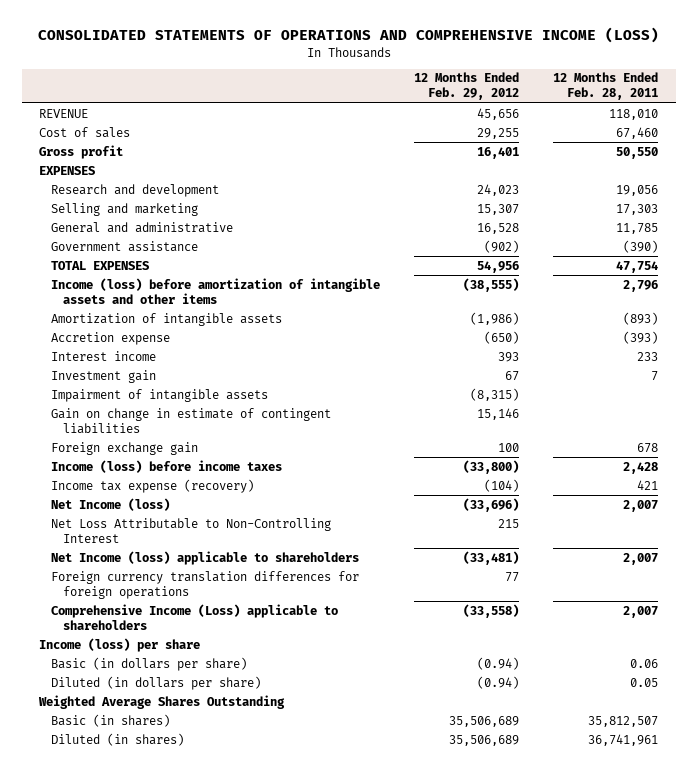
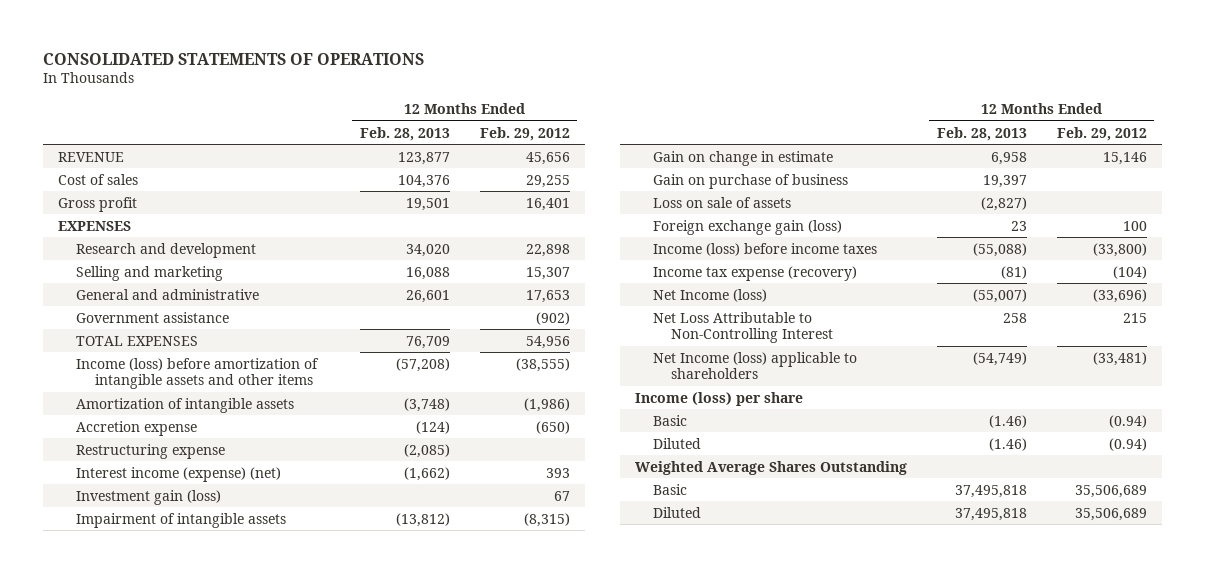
[37,27,659,44] CONSOLIDATED STATEMENTS OF OPERATIONS AND COMPREHENSIVE INCOME (LOSS) -> [42,52,424,65] CONSOLIDATED STATEMENTS OF OPERATIONS
[553,72,659,101] 12 Months Ended Feb. 28, 2011 -> none
none -> [359,126,450,141] Feb. 28, 2013
[477,183,520,196] 24,023 -> [525,243,570,257] 22,898
[477,222,520,234] 16,528 -> [525,289,570,303] 17,653
none -> [76,443,226,459] Restructuring expense
[50,350,156,361] Interest income -> [76,466,282,482] Interest income (expense) (net)
[50,369,156,383] Investment gain -> [76,489,222,505] Investment gain (loss)
[50,407,331,434] Gain on change in estimate of contingent liabilities -> [653,150,834,166] Gain on change in estimate
none -> [653,173,849,189] Gain on purchase of business
none -> [653,196,792,208] Loss on sale of assets
[50,441,198,455] Foreign exchange gain -> [653,219,843,235] Foreign exchange gain (loss)
[50,570,359,599] Foreign currency translation differences for foreign operations -> none
[50,603,338,630] Comprehensive Income (Loss) applicable to shareholders -> none
[50,656,247,671] Basic (in dollars per share) -> [653,414,688,426] Basic
[50,675,261,690] Diluted (in dollars per share) -> [653,437,702,449] Diluted
[50,713,170,727] Basic (in shares) -> [653,483,688,495] Basic
[50,732,184,746] Diluted (in shares) -> [653,506,702,518] Diluted

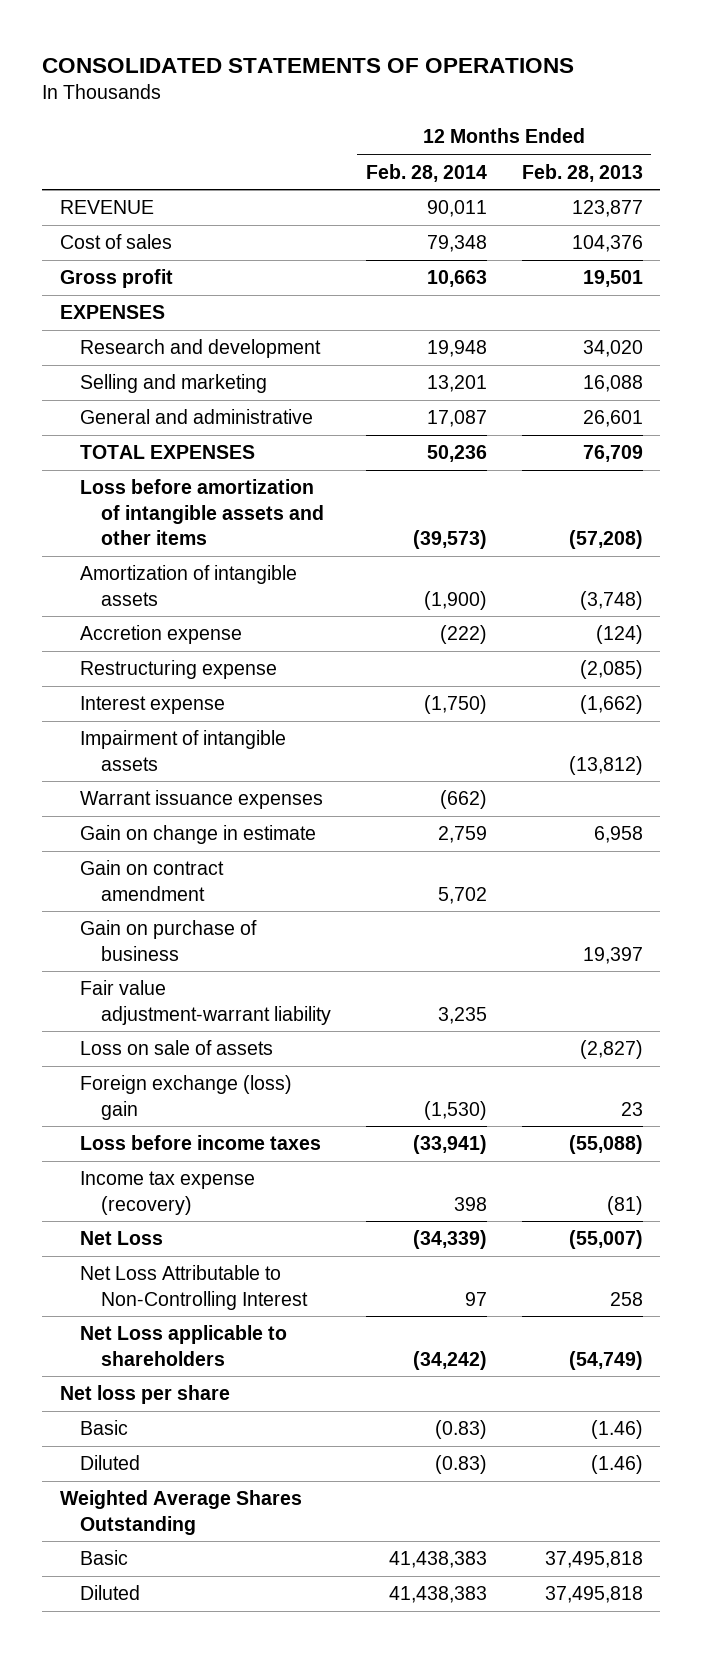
[479,126,570,141] Feb. 29, 2012 -> none
none -> [365,163,487,182] Feb. 28, 2014
[76,311,230,323] Government assistance -> none
[76,357,320,390] Income (loss) before amortization of intangible assets and other items -> [80,479,324,545] Loss before amortization of intangible assets and other items
[76,489,222,505] Investment gain (loss) -> none
[76,466,282,482] Interest income (expense) (net) -> [80,696,226,715] Interest expense
none -> [80,790,324,810] Warrant issuance expenses
none -> [80,860,225,901] Gain on contract amendment
none -> [80,980,331,1025] Fair value adjustment-warrant liability
[653,219,843,235] Foreign exchange gain (loss) -> [80,1075,293,1120] Foreign exchange (loss) gain
[653,242,878,256] Income (loss) before income taxes -> [80,1135,322,1151] Loss before income taxes
[653,288,768,302] Net Income (loss) -> [80,1231,164,1246] Net Loss
[653,351,858,380] Net Income (loss) applicable to shareholders -> [80,1325,288,1366] Net Loss applicable to shareholders
[634,391,803,406] Income (loss) per share -> [59,1385,230,1405] Net loss per share

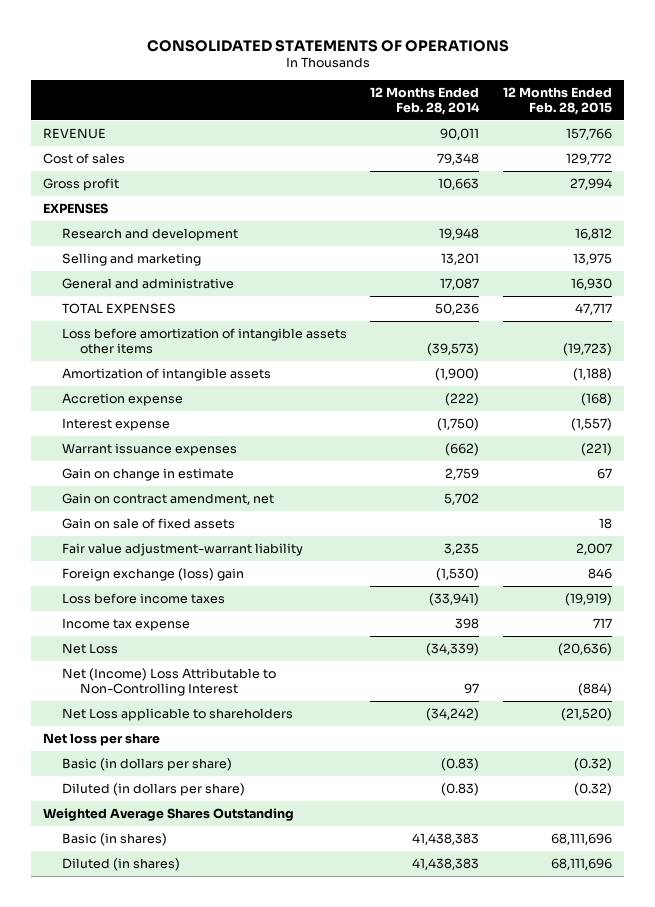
[521,163,643,182] Feb. 28, 2013 -> none
none -> [502,86,612,115] 12 Months Ended Feb. 28, 2015
[80,479,324,545] Loss before amortization of intangible assets and other items -> [61,327,347,355] Loss before amortization of intangible assets other items
[80,660,278,680] Restructuring expense -> none
[80,730,287,771] Impairment of intangible assets -> none
[80,920,258,961] Gain on purchase of business -> none
[80,860,225,901] Gain on contract amendment -> [61,492,274,505] Gain on contract amendment, net
none -> [61,517,235,529] Gain on sale of fixed assets
[80,1040,274,1056] Loss on sale of assets -> none
[80,1171,256,1215] Income tax expense (recovery) -> [61,617,190,631] Income tax expense
[80,1265,308,1310] Net Loss Attributable to Non-Controlling Interest -> [61,667,276,697] Net (Income) Loss Attributable to Non-Controlling Interest
[80,1420,129,1436] Basic -> [61,757,232,771] Basic (in dollars per share)
[80,1455,141,1471] Diluted -> [61,782,245,796] Diluted (in dollars per share)
[80,1550,129,1566] Basic -> [61,832,167,846] Basic (in shares)
[80,1585,141,1601] Diluted -> [61,857,180,871] Diluted (in shares)

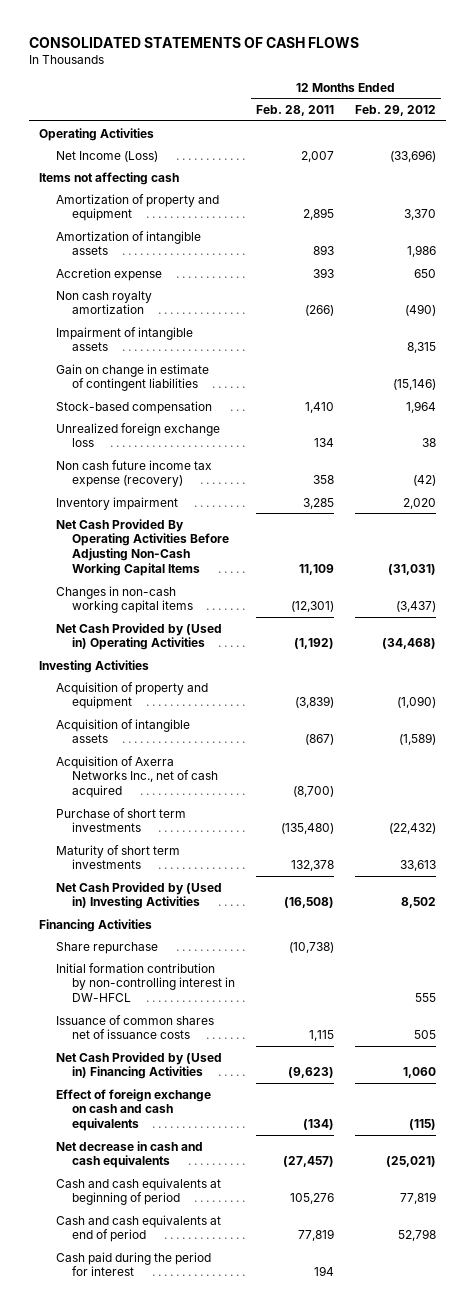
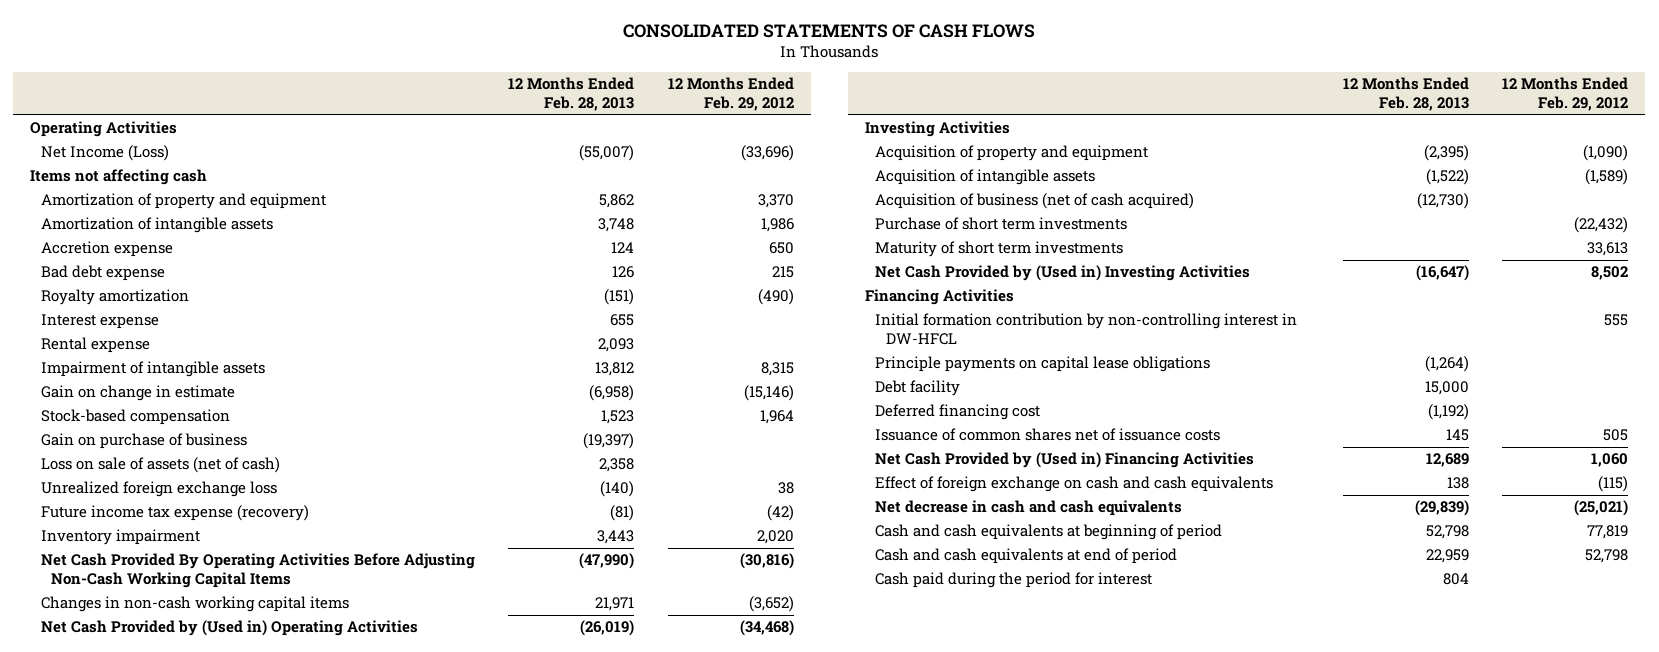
[255,105,334,117] Feb. 28, 2011 -> none
none -> [508,77,635,111] 12 Months Ended Feb. 28, 2013
none -> [40,265,165,282] Bad debt expense
[55,290,152,315] Non cash royalty amortization -> [40,289,189,306] Royalty amortization
none -> [40,314,159,330] Interest expense
none -> [40,337,150,354] Rental expense
[55,363,209,392] Gain on change in estimate of contingent liabilities -> [40,385,235,402] Gain on change in estimate
none -> [40,433,247,450] Gain on purchase of business
none -> [40,457,280,474] Loss on sale of assets (net of cash)
[55,459,212,488] Non cash future income tax expense (recovery) -> [40,505,309,522] Future income tax expense (recovery)
[387,564,436,576] (31,031) -> [739,553,794,570] (30,816)
[395,601,436,613] (3,437) -> [748,596,794,613] (3,652)
[55,755,218,799] Acquisition of Axerra Networks Inc., net of cash acquired -> [875,193,1195,210] Acquisition of business (net of cash acquired)
[55,941,158,954] Share repurchase -> none
none -> [875,356,1211,373] Principle payments on capital lease obligations
none -> [875,380,961,397] Debt facility
none -> [875,404,1041,421] Deferred financing cost

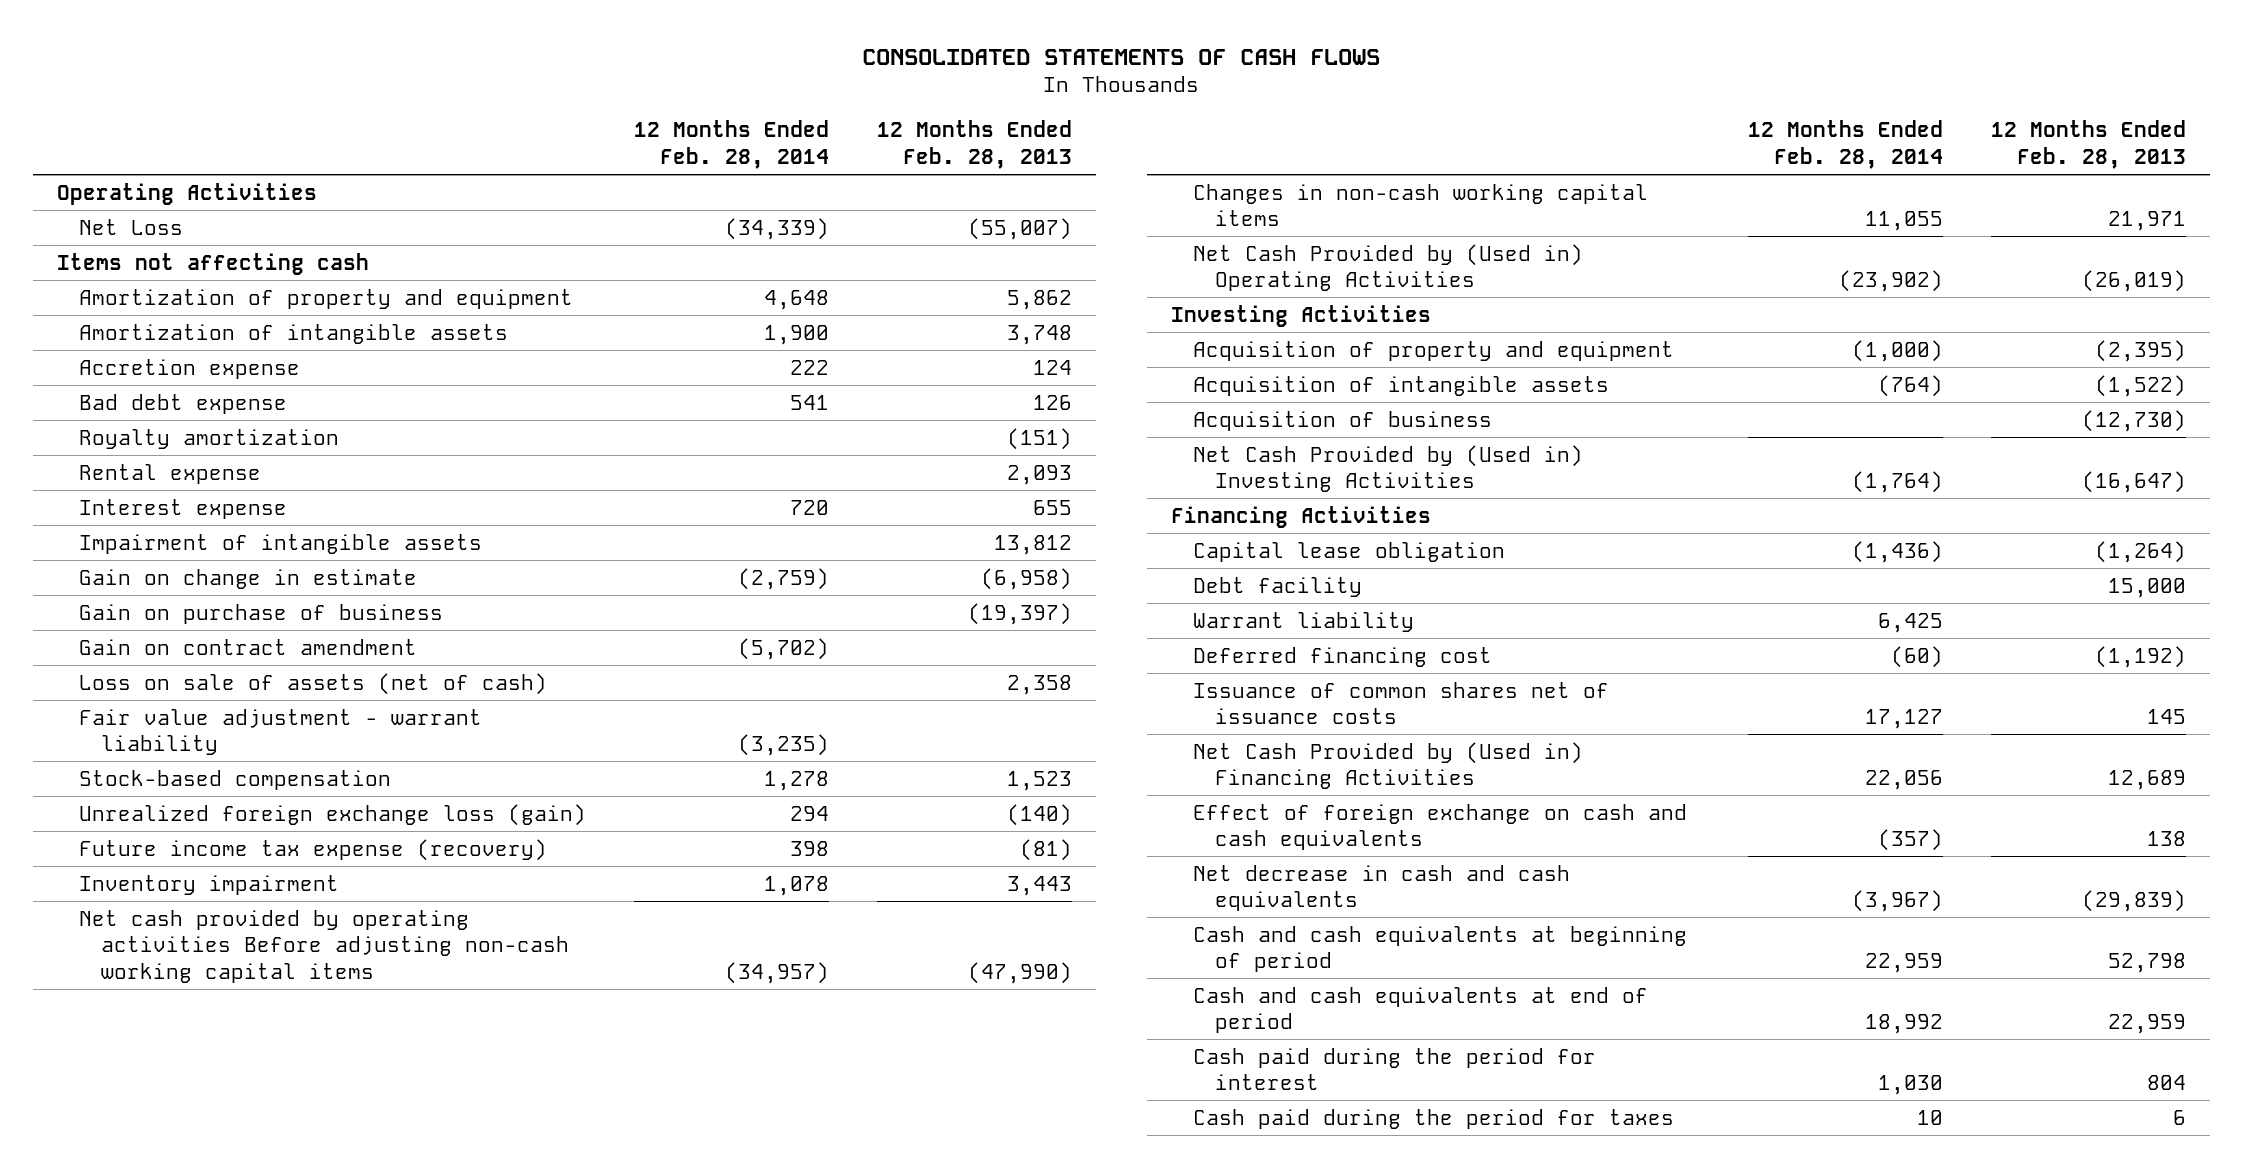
[667,77,794,111] 12 Months Ended Feb. 29, 2012 -> none
none -> [633,120,829,169] 12 Months Ended Feb. 28, 2014
[40,145,169,162] Net Income (Loss) -> [78,218,183,235] Net Loss
[40,314,159,330] Interest expense -> [78,498,287,519] Interest expense
none -> [78,638,417,655] Gain on contract amendment
none -> [78,708,482,756] Fair value adjustment - warrant liability
[40,409,230,426] Stock-based compensation -> [78,769,391,790] Stock-based compensation
[40,481,277,498] Unrealized foreign exchange loss -> [78,803,586,826] Unrealized foreign exchange loss (gain)
[40,553,475,589] Net Cash Provided By Operating Activities Before Adjusting Non-Cash Working Capital Items -> [78,909,569,983] Net cash provided by operating activities Before adjusting non-cash working capital items
[875,217,1128,231] Purchase of short term investments -> none
[875,241,1124,258] Maturity of short term investments -> none
[875,193,1195,210] Acquisition of business (net of cash acquired) -> [1192,410,1492,431] Acquisition of business
[875,313,1298,346] Initial formation contribution by non-controlling interest in DW-HFCL -> none
[875,356,1211,373] Principle payments on capital lease obligations -> [1192,541,1505,562] Capital lease obligation
none -> [1192,611,1414,632] Warrant liability
none -> [1192,1108,1674,1129] Cash paid during the period for taxes

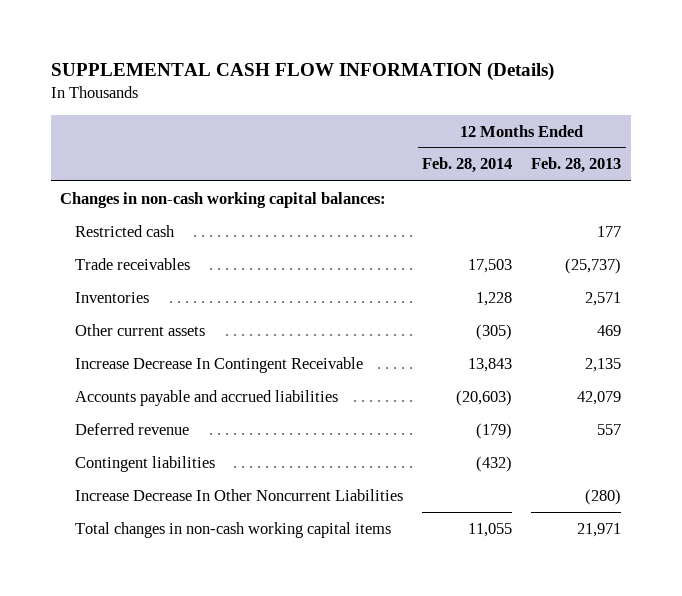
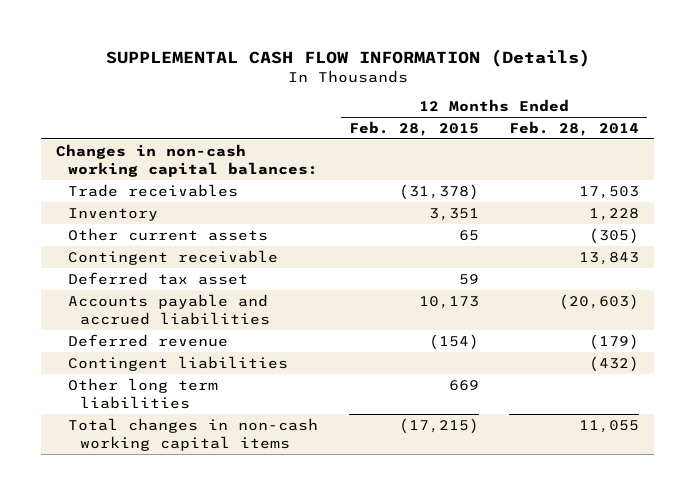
[531,157,622,174] Feb. 28, 2013 -> none
none -> [348,120,479,136] Feb. 28, 2015
[75,224,176,237] Restricted cash -> none
[75,291,150,303] Inventories -> [68,207,159,221] Inventory
[75,356,364,373] Increase Decrease In Contingent Receivable -> [68,249,279,265] Contingent receivable
none -> [68,271,249,285] Deferred tax asset
[75,488,404,501] Increase Decrease In Other Noncurrent Liabilities -> [68,377,219,409] Other long term liabilities

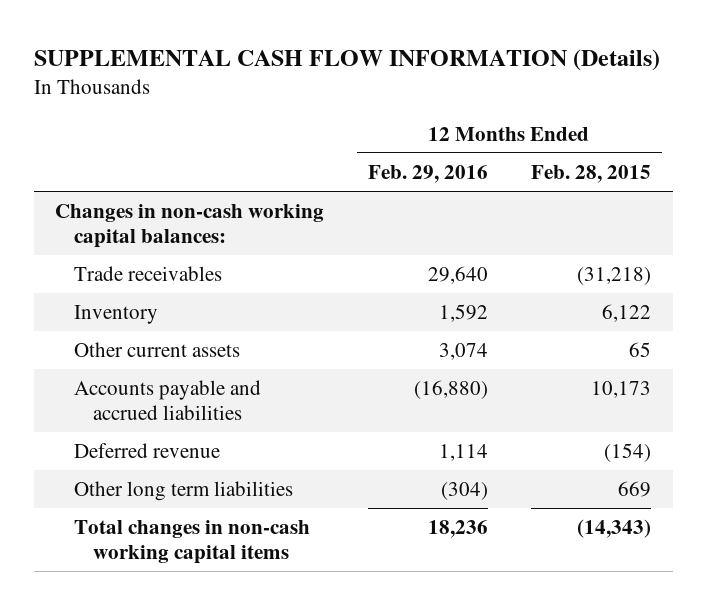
[509,120,640,136] Feb. 28, 2014 -> none
none -> [367,164,488,183] Feb. 29, 2016
[398,183,479,200] (31,378) -> [577,266,652,285] (31,218)
[428,207,479,221] 3,351 -> [602,303,652,322] 6,122
[68,249,279,265] Contingent receivable -> none
[68,271,249,285] Deferred tax asset -> none
[68,355,289,371] Contingent liabilities -> none
[398,417,479,434] (17,215) -> [577,518,652,538] (14,343)

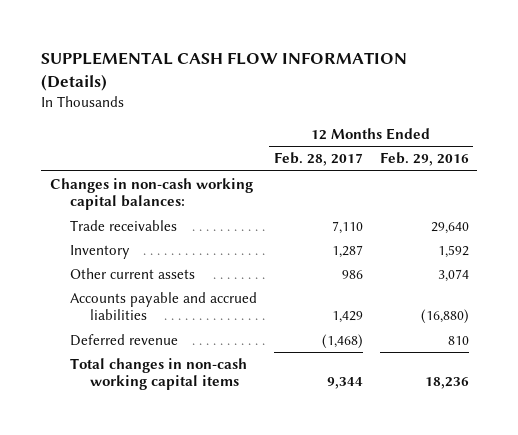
[531,164,652,183] Feb. 28, 2015 -> none
none -> [273,152,363,167] Feb. 28, 2017
[74,480,294,501] Other long term liabilities -> none
[438,443,488,461] 1,114 -> [447,335,469,345] 810

